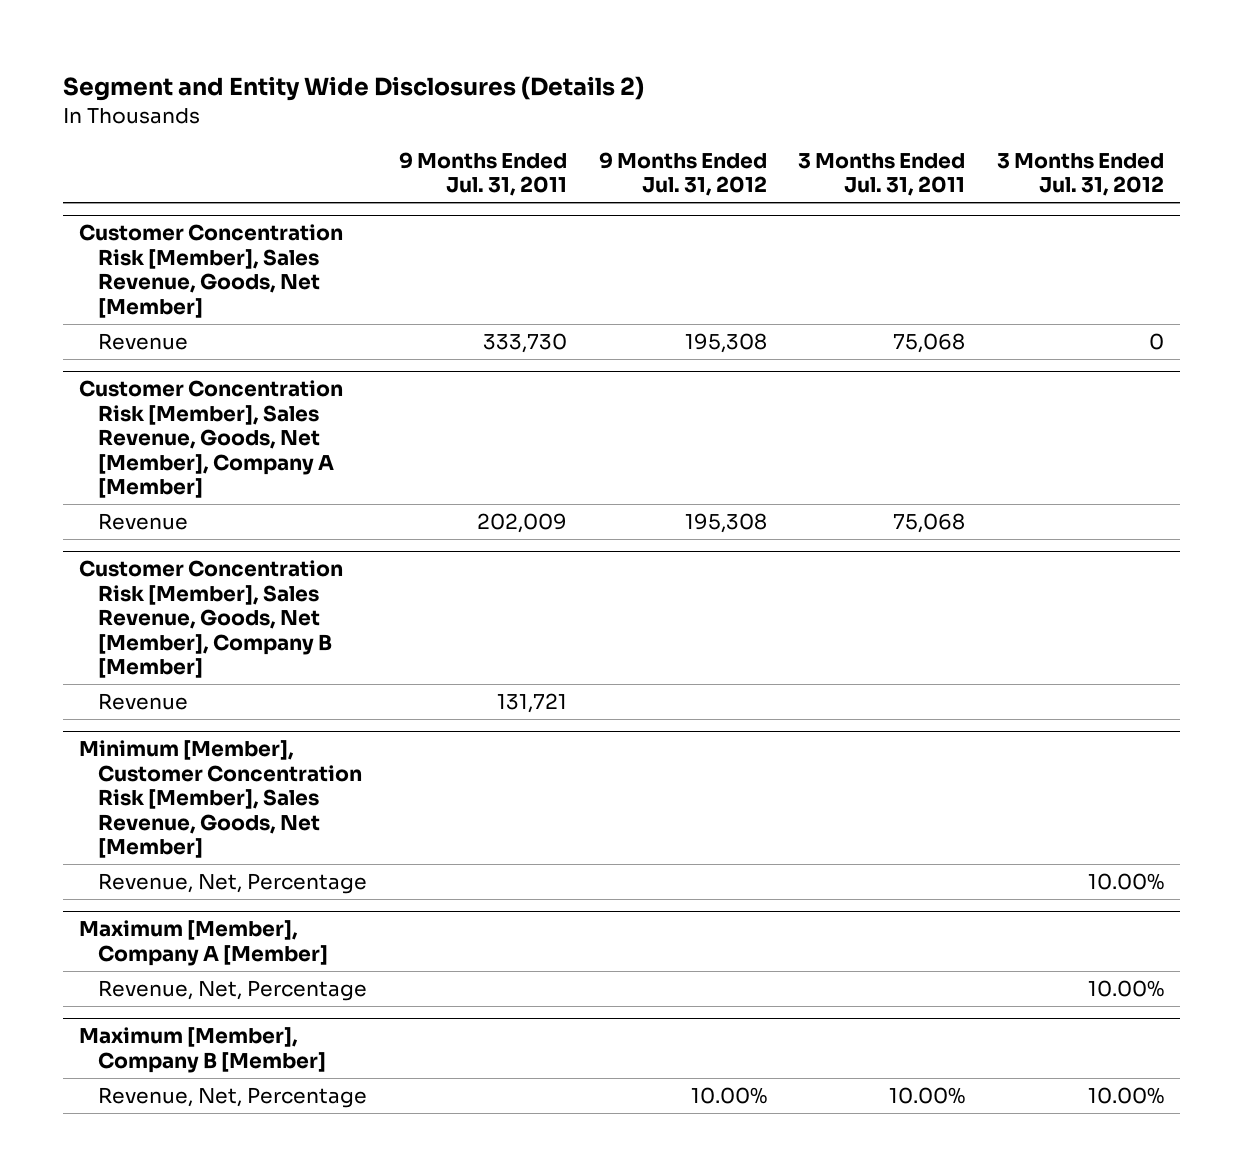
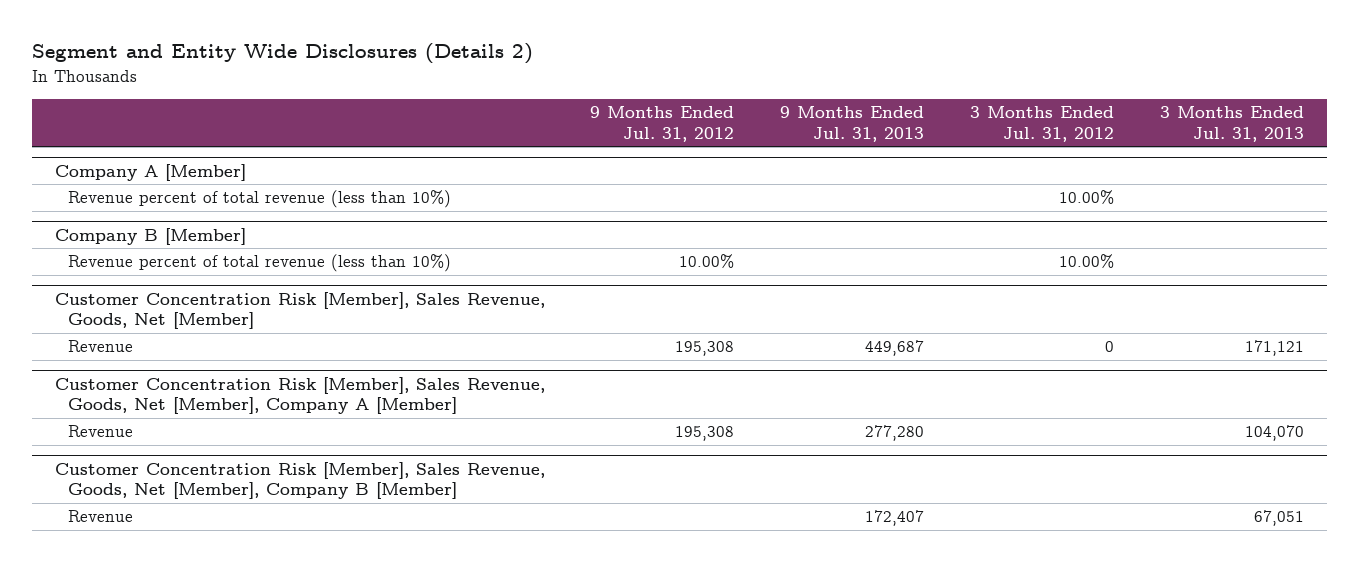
[399,151,568,197] 9 Months Ended Jul. 31, 2011 -> none
[798,152,966,197] 3 Months Ended Jul. 31, 2011 -> none
none -> [780,106,925,142] 9 Months Ended Jul. 31, 2013
none -> [1159,106,1304,142] 3 Months Ended Jul. 31, 2013
none -> [54,163,246,181] Company A [Member]
none -> [68,190,452,209] Revenue percent of total revenue (less than 10%)
none -> [54,227,246,245] Company B [Member]
none -> [68,254,452,273] Revenue percent of total revenue (less than 10%)
[78,740,363,859] Minimum [Member], Customer Concentration Risk [Member], Sales Revenue, Goods, Net [Member] -> none
[98,872,368,894] Revenue, Net, Percentage -> none
[78,920,329,966] Maximum [Member], Company A [Member] -> none
[98,979,368,1001] Revenue, Net, Percentage -> none
[78,1027,327,1073] Maximum [Member], Company B [Member] -> none
[98,1086,368,1108] Revenue, Net, Percentage -> none

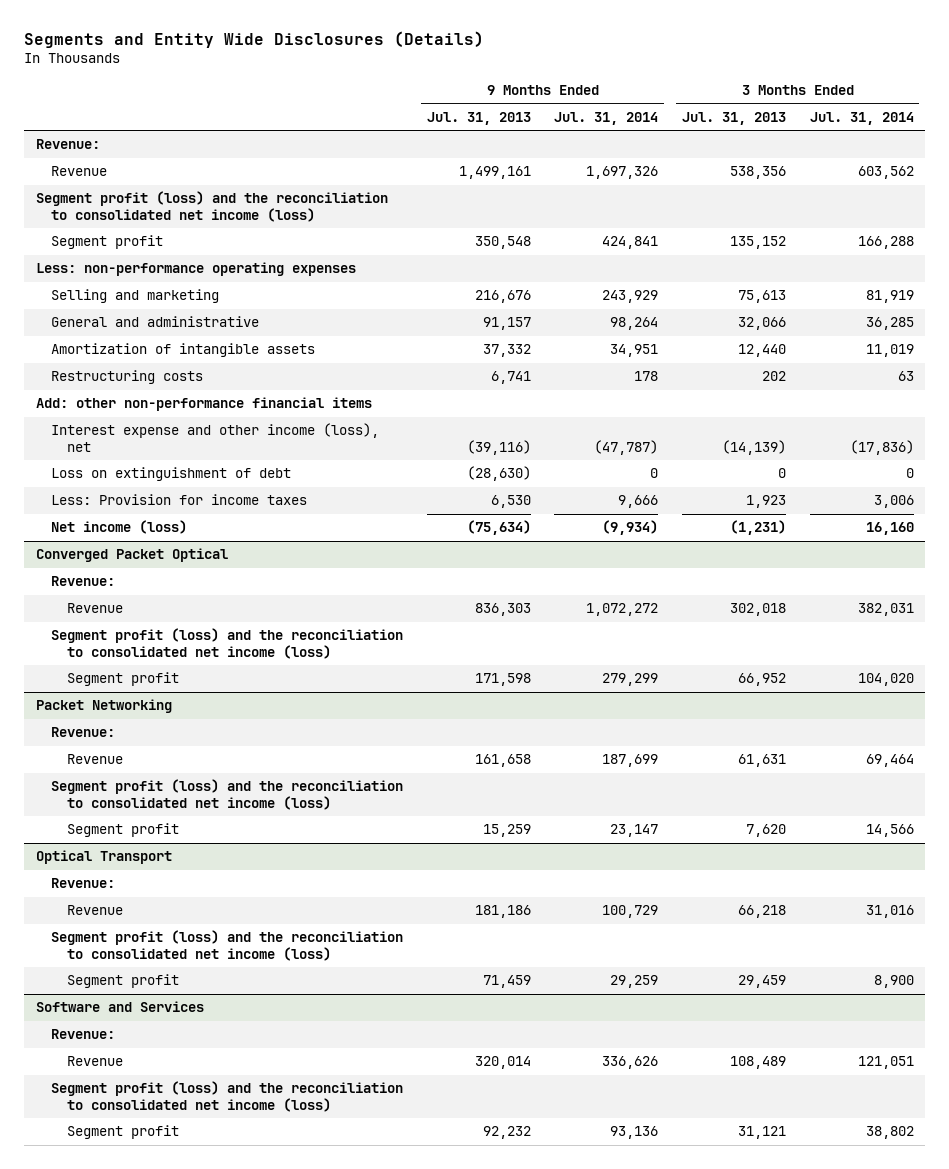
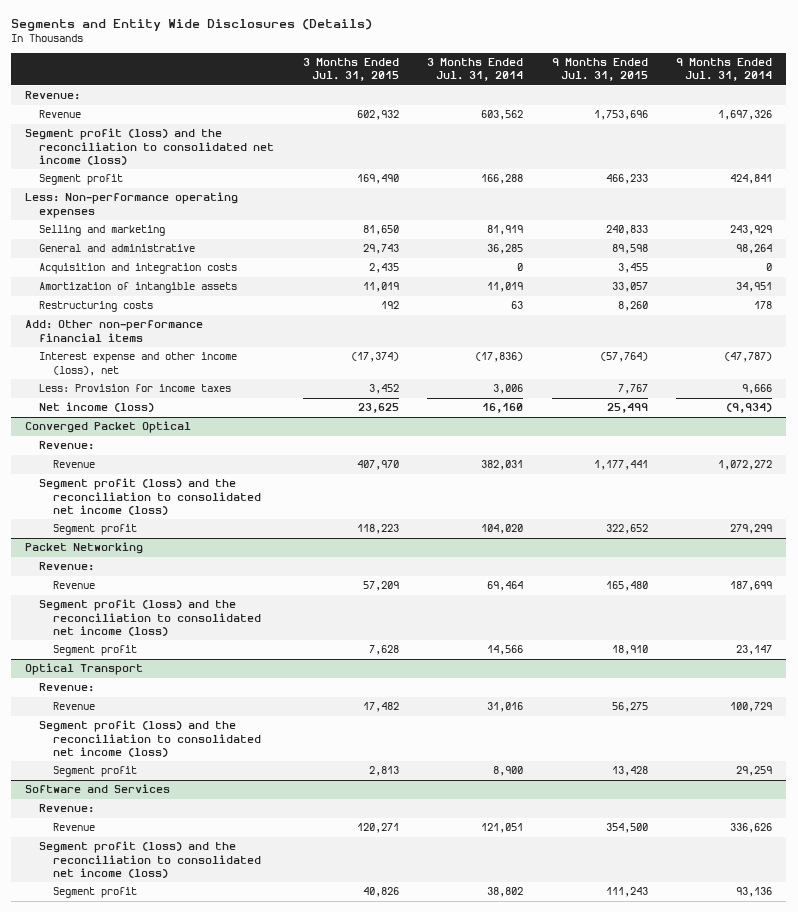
[426,111,531,125] Jul. 31, 2013 -> none
[681,111,786,125] Jul. 31, 2013 -> none
none -> [302,57,399,82] 3 Months Ended Jul. 31, 2015
none -> [551,57,648,82] 9 Months Ended Jul. 31, 2015
[35,262,356,277] Less: non-performance operating expenses -> [25,192,239,218] Less: Non-performance operating expenses
none -> [39,263,238,275] Acquisition and integration costs
[35,397,372,412] Add: other non-performance financial items -> [25,320,204,342] Add: Other non-performance financial items
[51,467,292,482] Loss on extinguishment of debt -> none

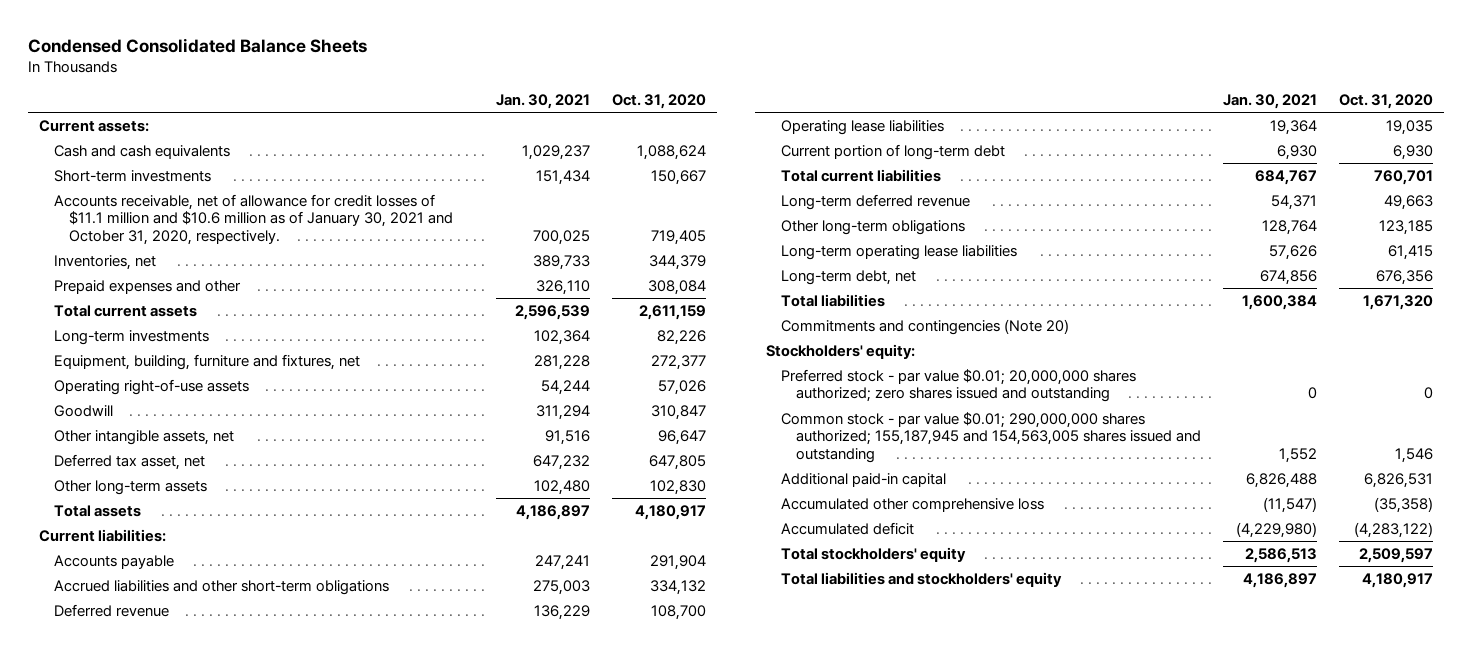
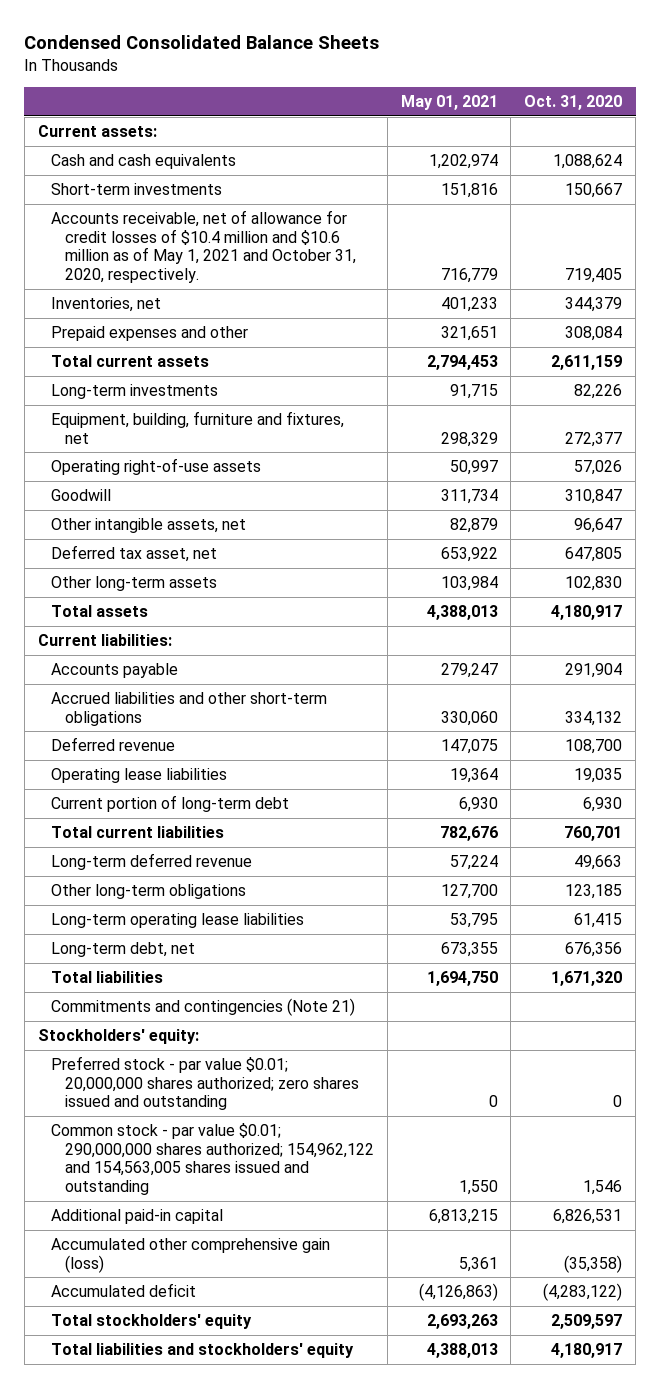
[496,94,591,110] Jan. 30, 2021 -> none
none -> [400,94,498,110] May 01, 2021
[54,193,454,245] Accounts receivable, net of allowance for credit losses of $11.1 million and $10.6 million as of January 30, 2021 and October 31, 2020, respectively. -> [51,210,356,283] Accounts receivable, net of allowance for credit losses of $10.4 million and $10.6 million as of May 1, 2021 and October 31, 2020, respectively.
[780,318,1069,335] Commitments and contingencies (Note 20) -> [51,998,356,1017] Commitments and contingencies (Note 21)
[780,411,1201,463] Common stock - par value $0.01; 290,000,000 shares authorized; 155,187,945 and 154,563,005 shares issued and outstanding -> [51,1123,374,1195] Common stock - par value $0.01; 290,000,000 shares authorized; 154,962,122 and 154,563,005 shares issued and outstanding
[780,497,1044,512] Accumulated other comprehensive loss -> [51,1238,331,1273] Accumulated other comprehensive gain (loss)

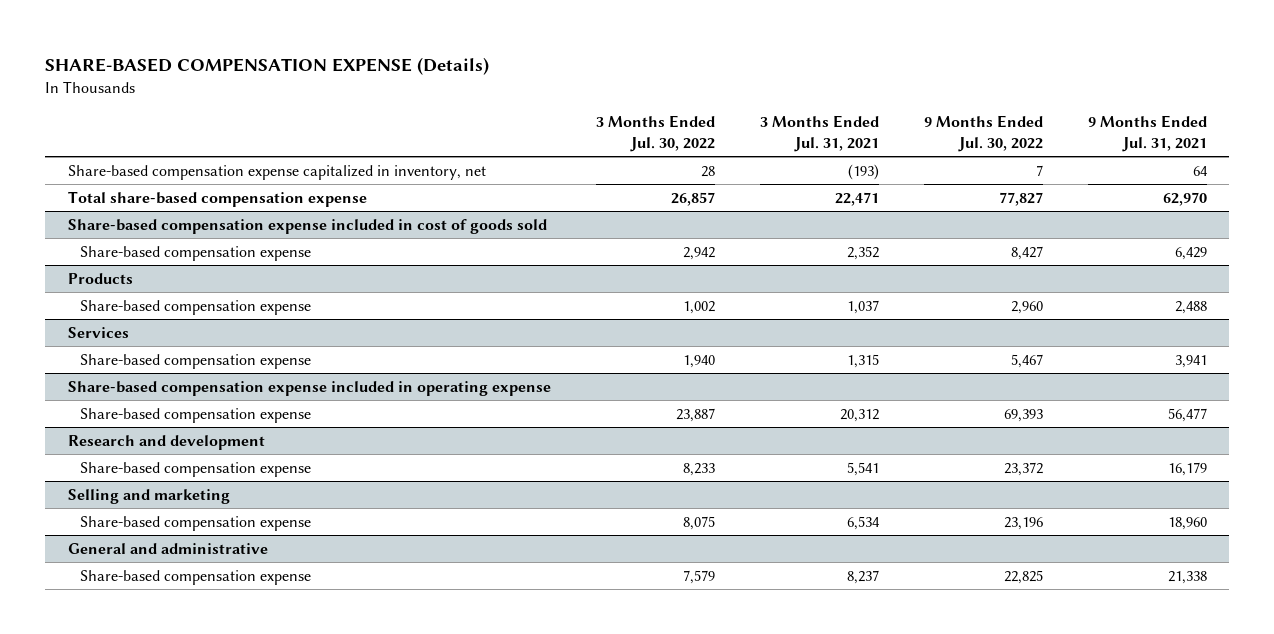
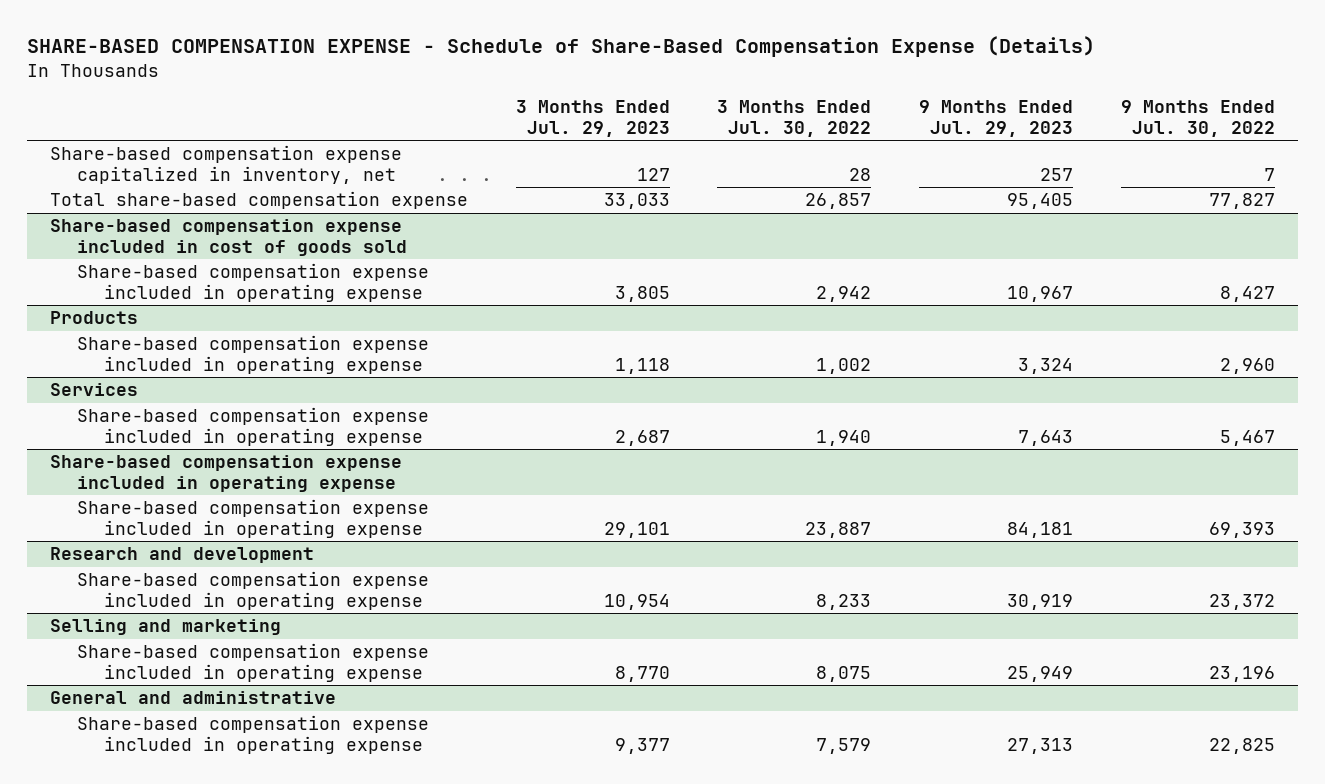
[45,56,490,75] SHARE-BASED COMPENSATION EXPENSE (Details) -> [26,36,1095,58] SHARE-BASED COMPENSATION EXPENSE - Schedule of Share-Based Compensation Expense (Details)
[759,115,879,152] 3 Months Ended Jul. 31, 2021 -> none
[1087,115,1207,152] 9 Months Ended Jul. 31, 2021 -> none
none -> [515,100,670,137] 3 Months Ended Jul. 29, 2023
none -> [919,100,1074,137] 9 Months Ended Jul. 29, 2023
[79,245,311,261] Share-based compensation expense -> [77,263,430,302] Share-based compensation expense included in operating expense
[79,299,311,315] Share-based compensation expense -> [77,335,430,374] Share-based compensation expense included in operating expense
[79,353,311,369] Share-based compensation expense -> [77,407,430,446] Share-based compensation expense included in operating expense
[79,407,311,423] Share-based compensation expense -> [77,499,430,538] Share-based compensation expense included in operating expense
[79,461,311,477] Share-based compensation expense -> [77,571,430,610] Share-based compensation expense included in operating expense
[79,515,311,531] Share-based compensation expense -> [77,643,430,682] Share-based compensation expense included in operating expense
[79,569,311,585] Share-based compensation expense -> [77,715,430,754] Share-based compensation expense included in operating expense

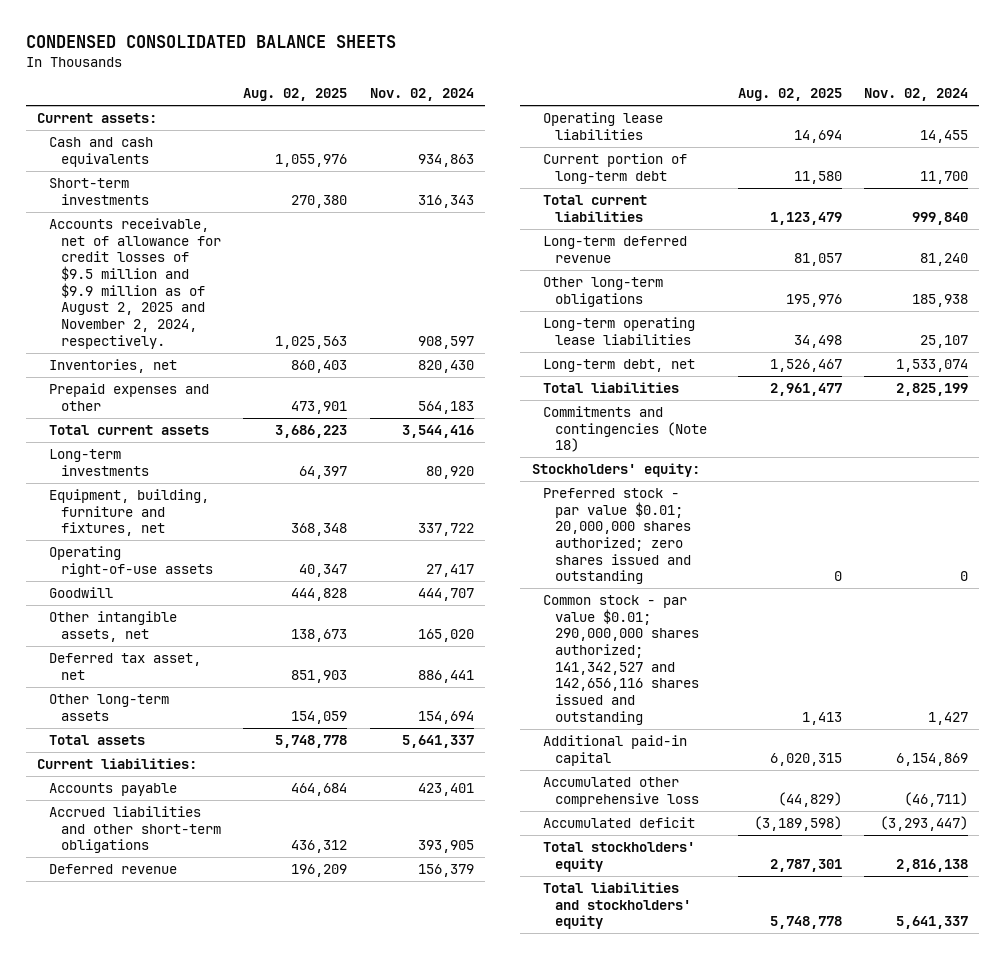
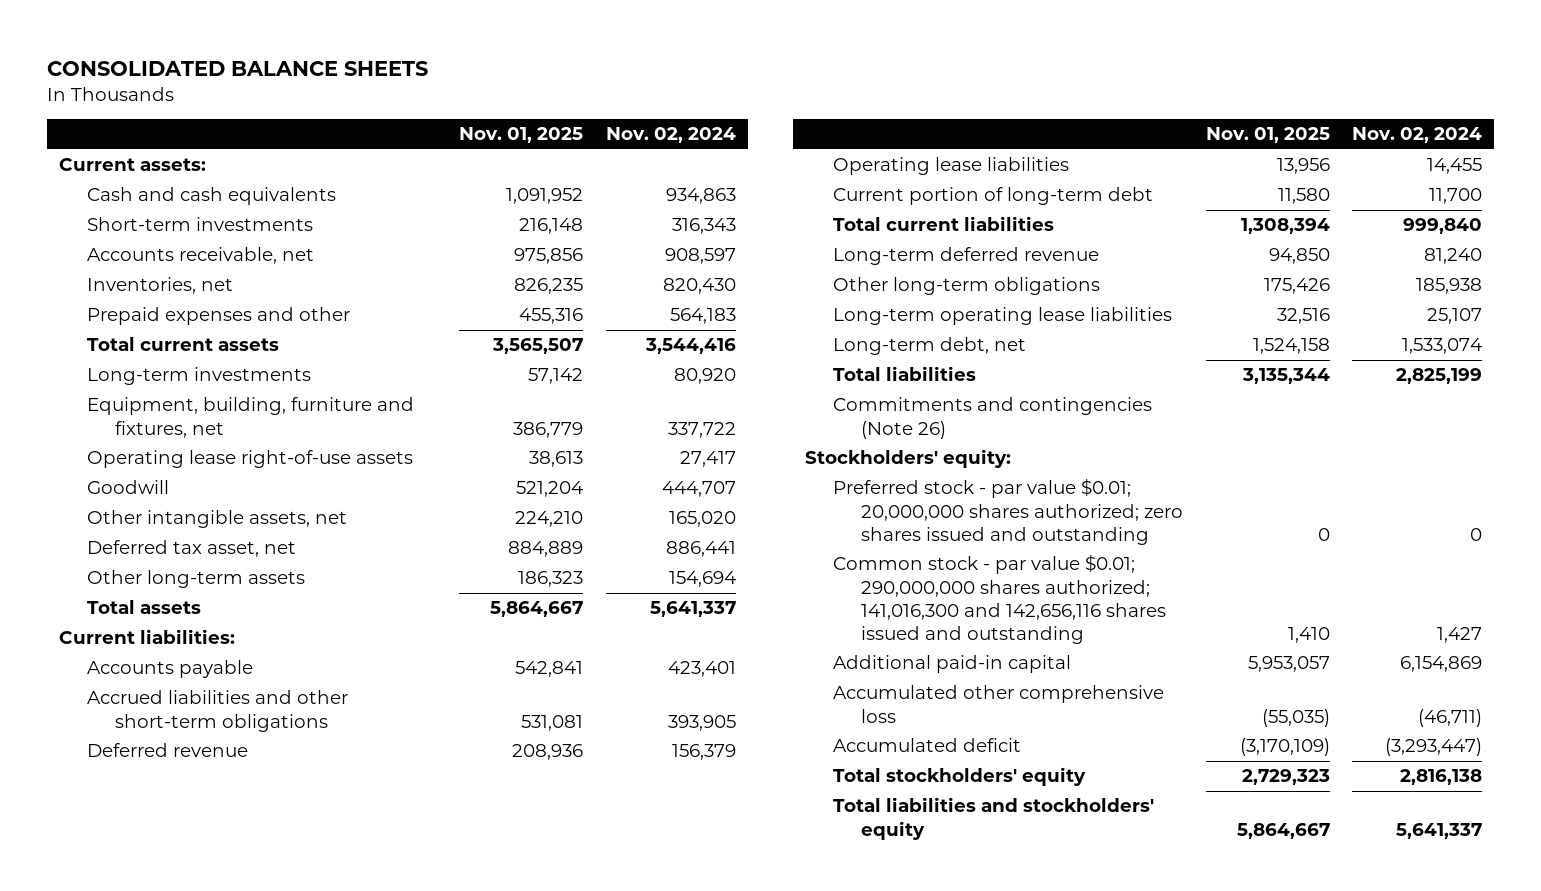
[26,35,397,49] CONDENSED CONSOLIDATED BALANCE SHEETS -> [47,60,429,76] CONSOLIDATED BALANCE SHEETS
[243,88,348,102] Aug. 02, 2025 -> none
none -> [459,127,584,144] Nov. 01, 2025
[48,218,221,349] Accounts receivable, net of allowance for credit losses of $9.5 million and $9.9 million as of August 2, 2025 and November 2, 2024, respectively. -> [86,247,314,265] Accounts receivable, net
[48,546,213,577] Operating right-of-use assets -> [86,450,413,469] Operating lease right-of-use assets
[543,406,707,453] Commitments and contingencies (Note 18) -> [832,397,1152,439] Commitments and contingencies (Note 26)
[543,595,699,725] Common stock - par value $0.01; 290,000,000 shares authorized; 141,342,527 and 142,656,116 shares issued and outstanding -> [832,554,1166,644] Common stock - par value $0.01; 290,000,000 shares authorized; 141,016,300 and 142,656,116 shares issued and outstanding

